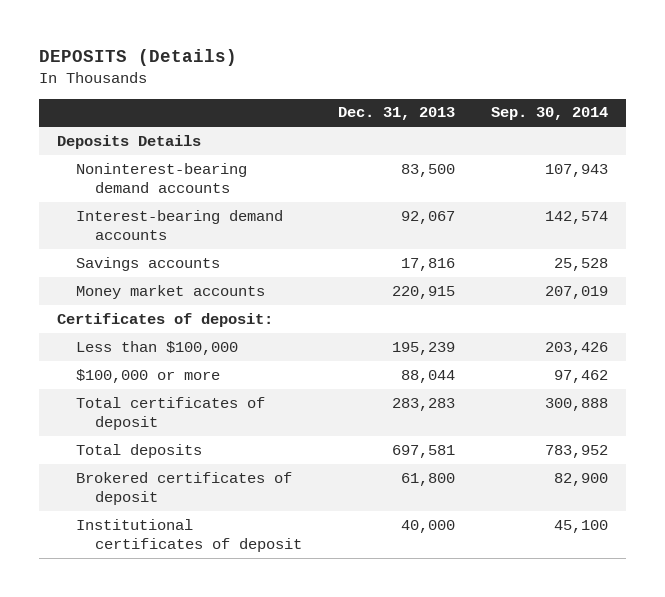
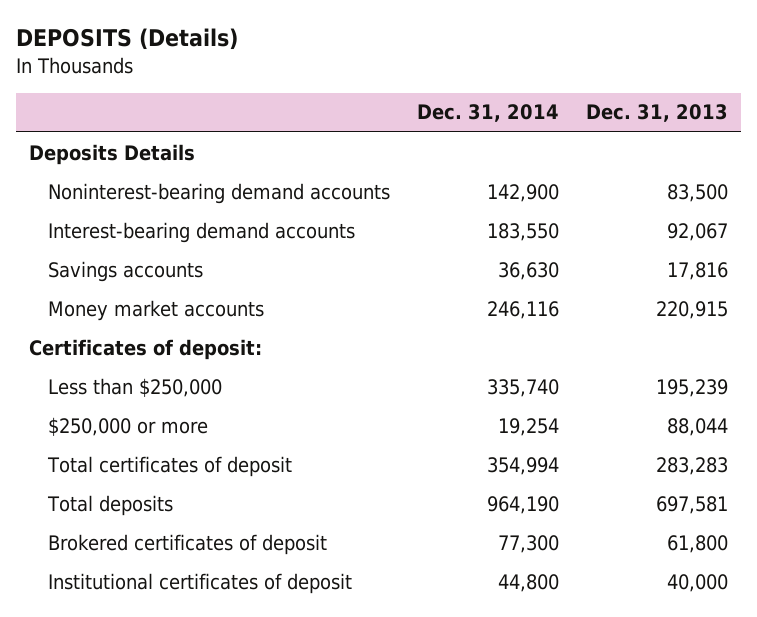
[491,107,609,121] Sep. 30, 2014 -> none
none -> [416,104,559,123] Dec. 31, 2014
[75,340,238,355] Less than $100,000 -> [47,377,222,397] Less than $250,000
[75,368,220,383] $100,000 or more -> [47,416,208,436] $250,000 or more

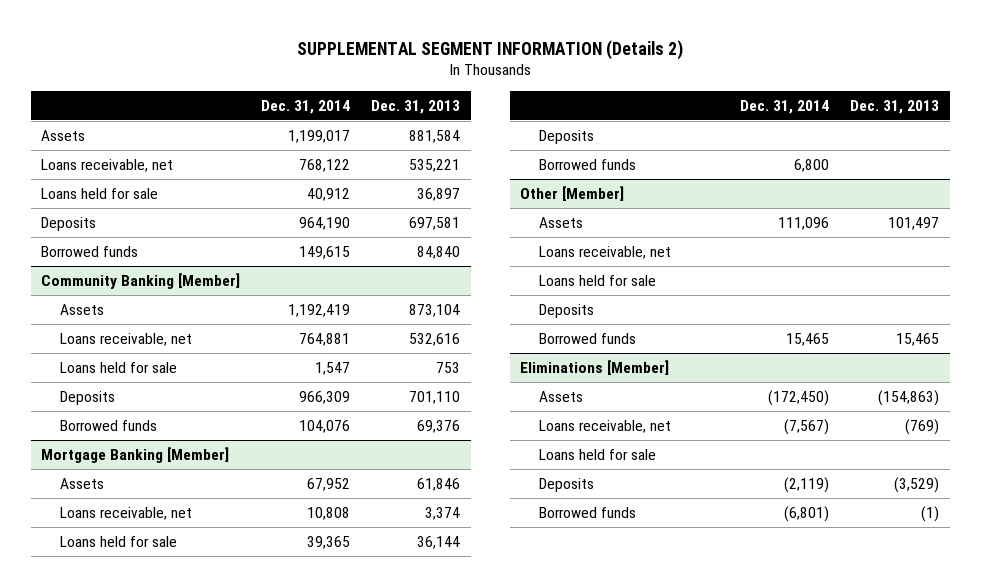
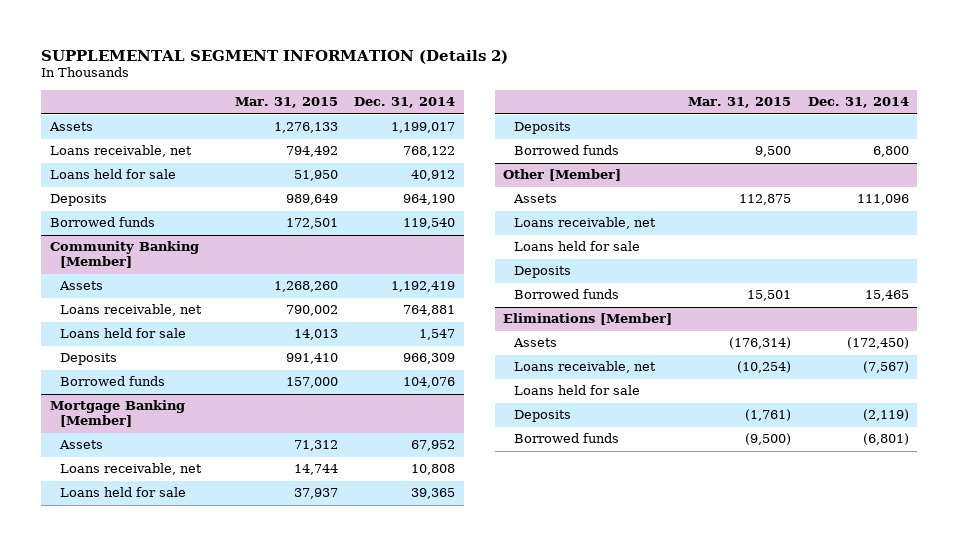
[371,99,461,114] Dec. 31, 2013 -> none
none -> [234,97,338,109] Mar. 31, 2015
[299,245,351,259] 149,615 -> [403,218,456,230] 119,540

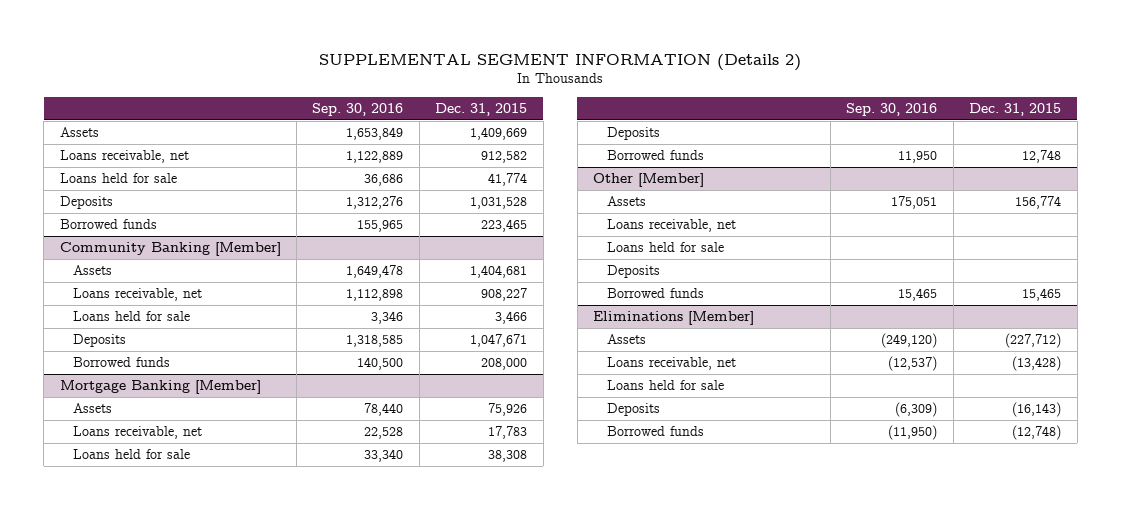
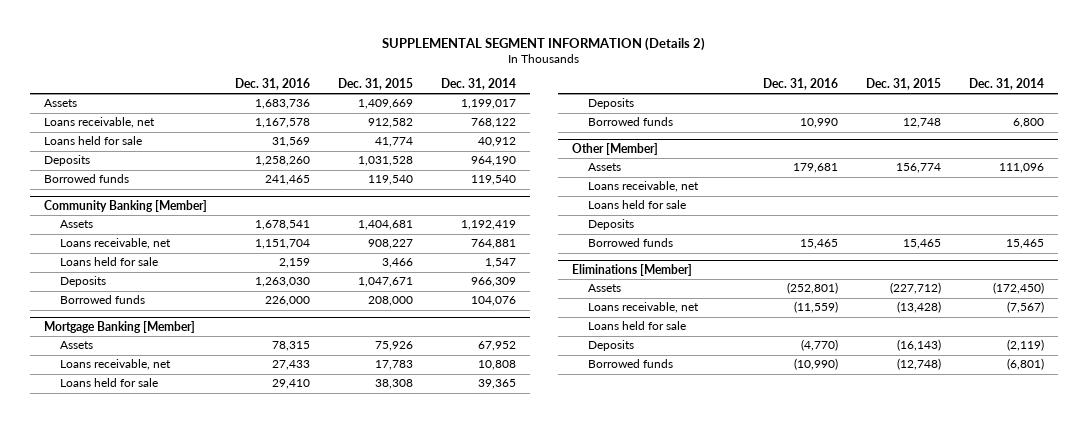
[312,102,404,116] Sep. 30, 2016 -> none
none -> [235,77,311,90] Dec. 31, 2016
none -> [440,77,516,90] Dec. 31, 2014
[481,219,528,233] 223,465 -> [368,175,414,186] 119,540

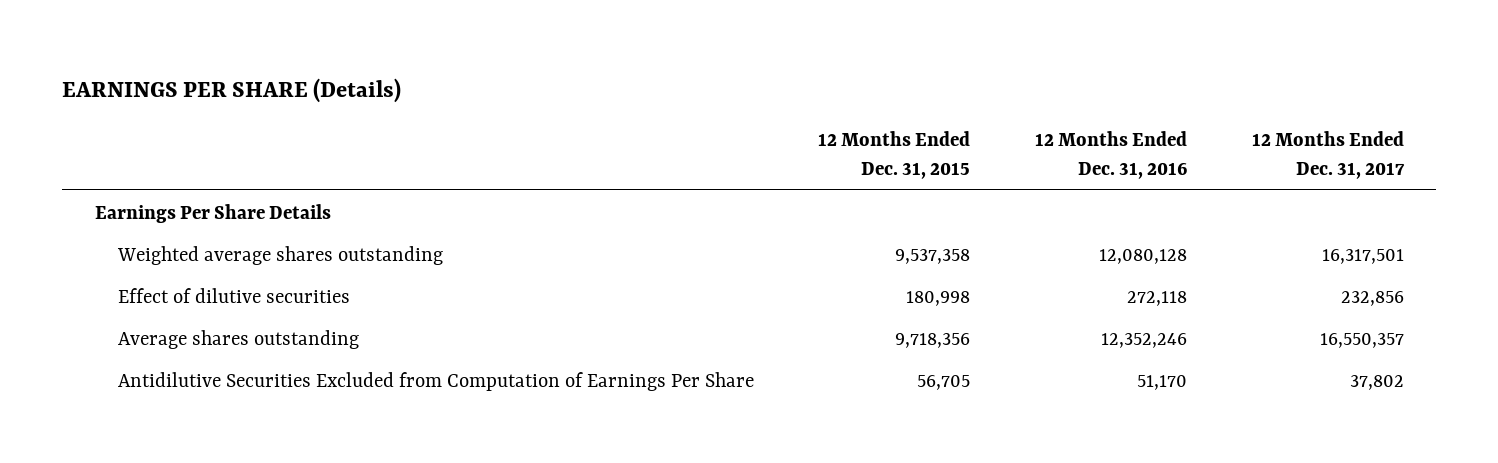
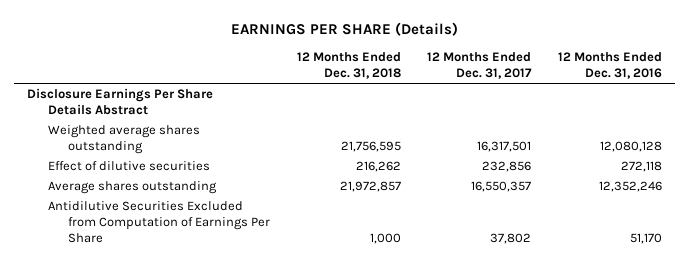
[818,131,971,179] 12 Months Ended Dec. 31, 2015 -> none
none -> [296,52,401,80] 12 Months Ended Dec. 31, 2018
[94,203,331,223] Earnings Per Share Details -> [27,88,214,115] Disclosure Earnings Per Share Details Abstract

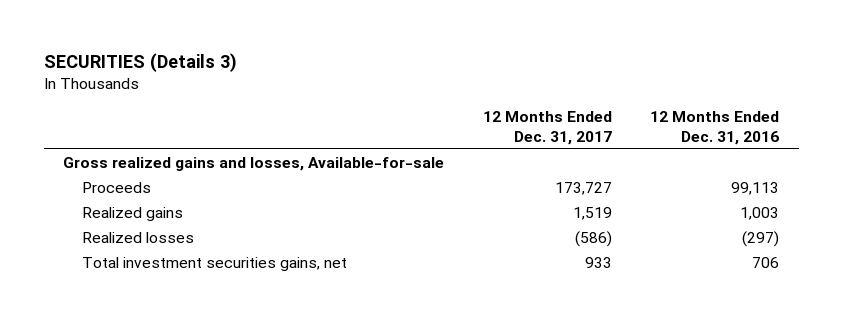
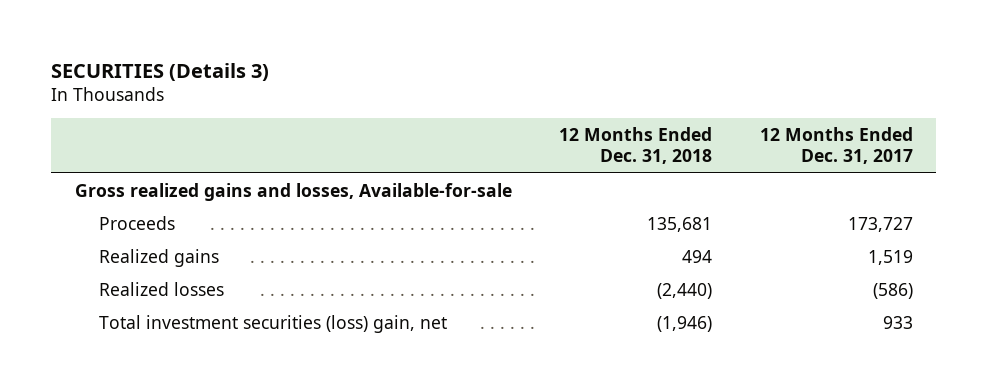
[650,110,780,146] 12 Months Ended Dec. 31, 2016 -> none
none -> [559,127,713,165] 12 Months Ended Dec. 31, 2018
[82,256,348,271] Total investment securities gains, net -> [99,314,448,333] Total investment securities (loss) gain, net

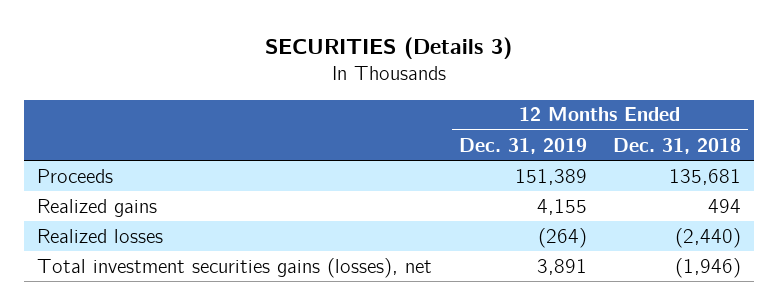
[759,127,913,165] 12 Months Ended Dec. 31, 2017 -> none
none -> [458,137,587,154] Dec. 31, 2019
[74,182,512,201] Gross realized gains and losses, Available-for-sale -> none
[99,314,448,333] Total investment securities (loss) gain, net -> [37,257,433,278] Total investment securities gains (losses), net

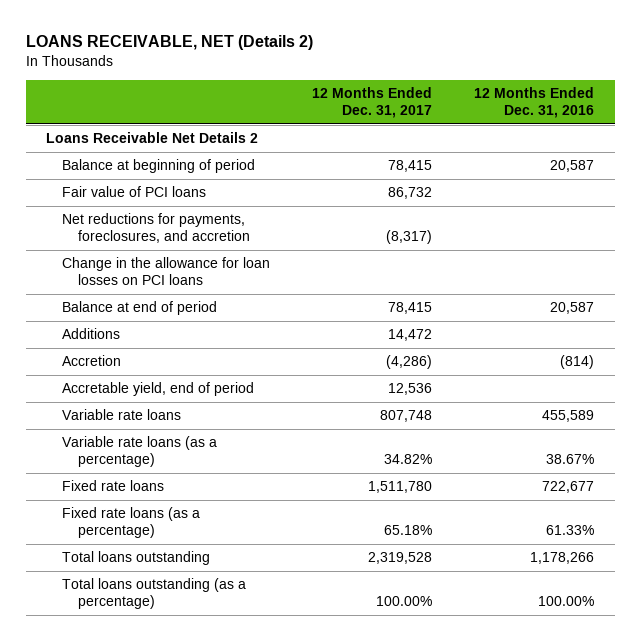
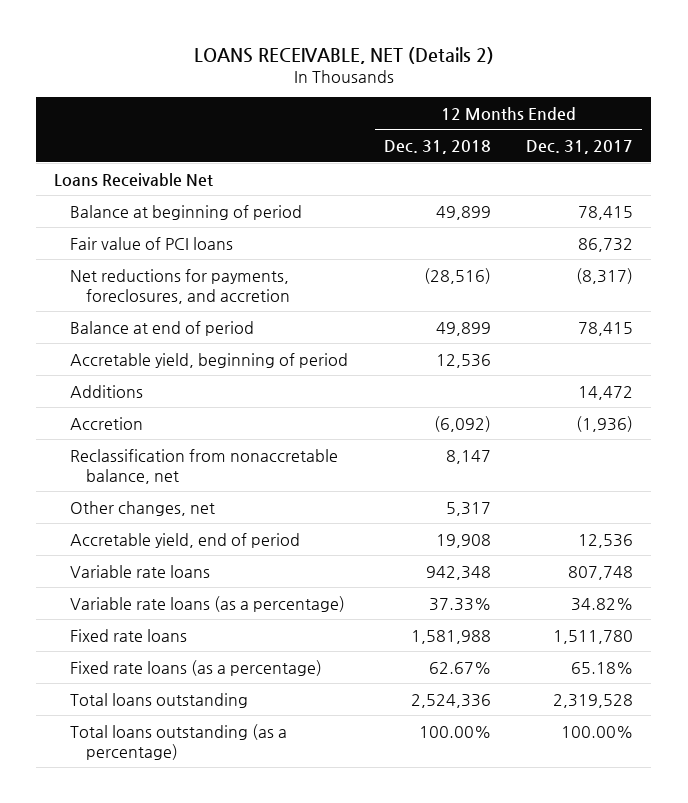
[473,87,594,119] 12 Months Ended Dec. 31, 2016 -> none
none -> [383,140,491,155] Dec. 31, 2018
[46,132,259,144] Loans Receivable Net Details 2 -> [54,172,214,187] Loans Receivable Net
[62,257,271,286] Change in the allowance for loan losses on PCI loans -> none
none -> [70,352,349,368] Accretable yield, beginning of period
[386,355,433,370] (4,286) -> [576,415,634,432] (1,936)
none -> [70,448,339,484] Reclassification from nonaccretable balance, net
none -> [70,500,216,516] Other changes, net

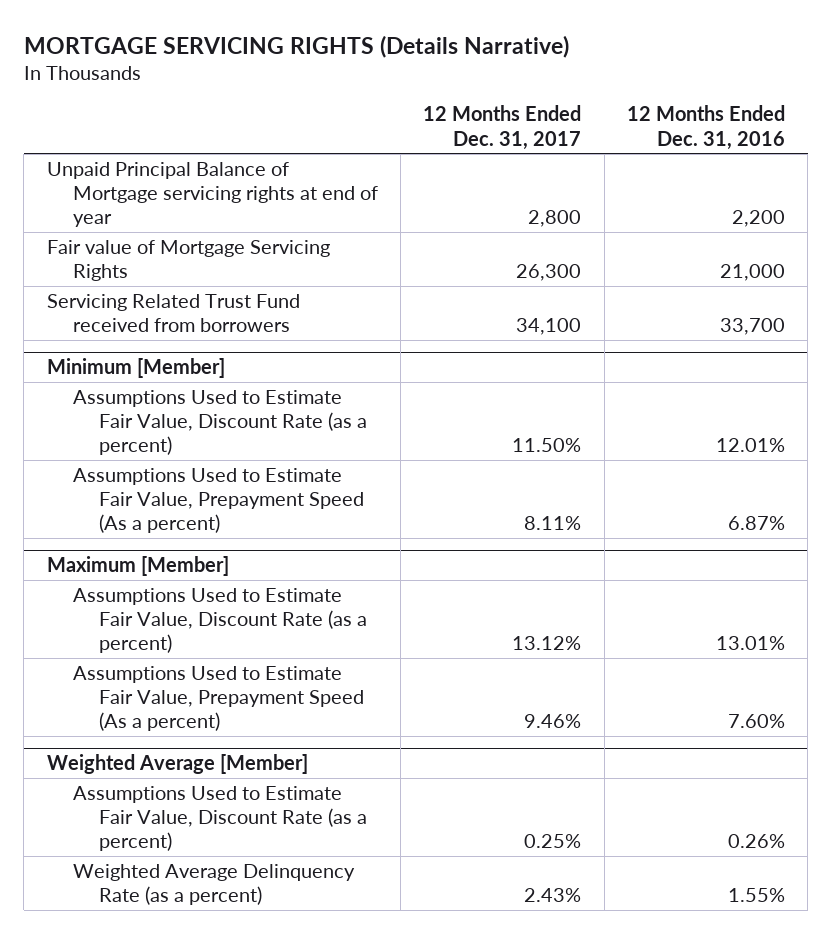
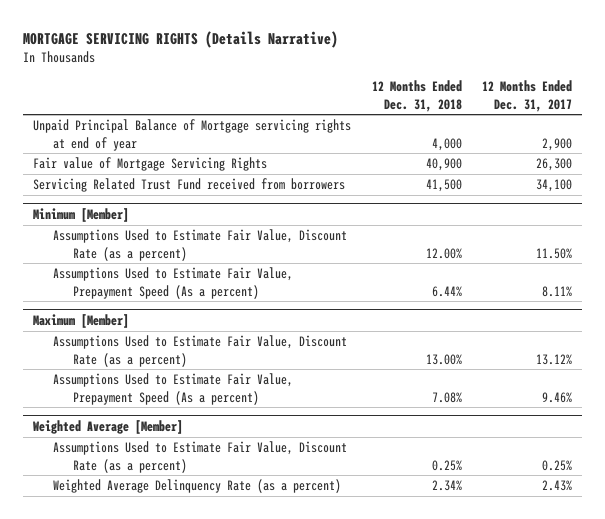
[626,105,785,150] 12 Months Ended Dec. 31, 2016 -> none
none -> [371,80,462,112] 12 Months Ended Dec. 31, 2018
[528,210,582,228] 2,800 -> [541,137,572,151] 2,900

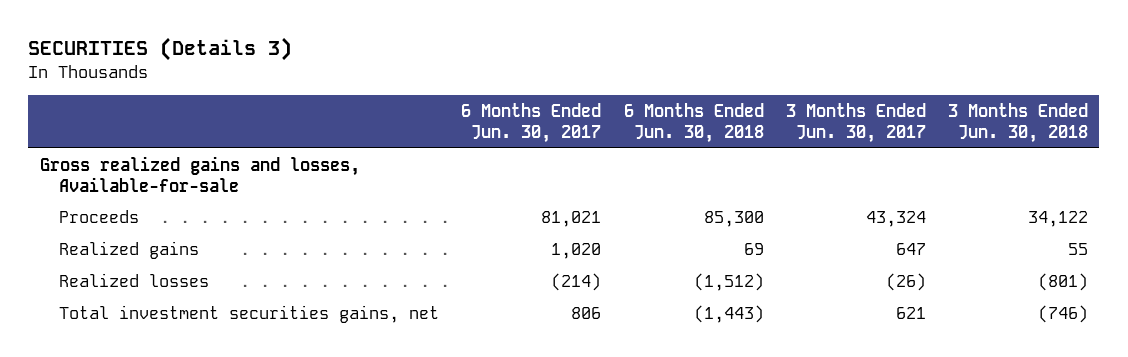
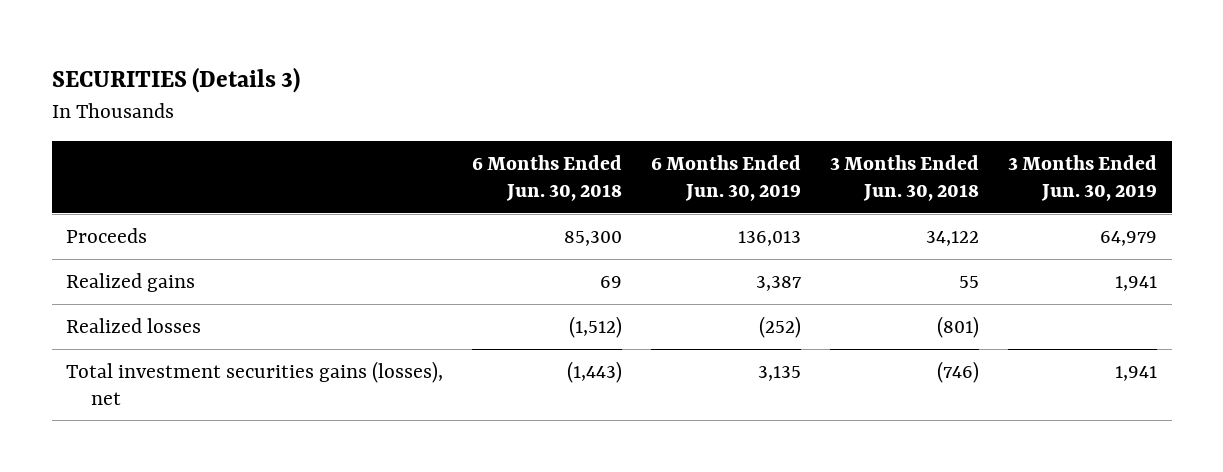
[461,103,602,143] 6 Months Ended Jun. 30, 2017 -> none
[785,103,926,143] 3 Months Ended Jun. 30, 2017 -> none
none -> [651,155,802,201] 6 Months Ended Jun. 30, 2019
none -> [1008,155,1158,201] 3 Months Ended Jun. 30, 2019
[39,155,360,192] Gross realized gains and losses, Available-for-sale -> none
[59,304,440,323] Total investment securities gains, net -> [66,360,444,405] Total investment securities gains (losses), net

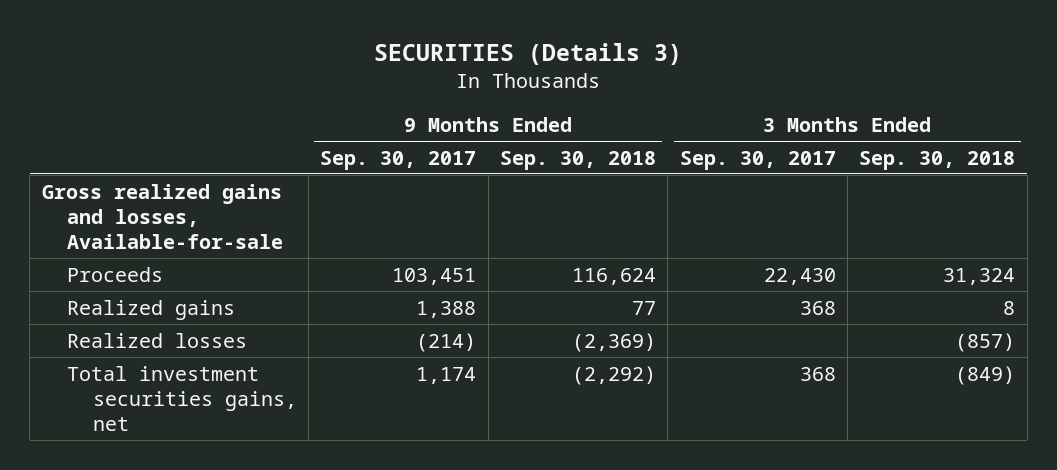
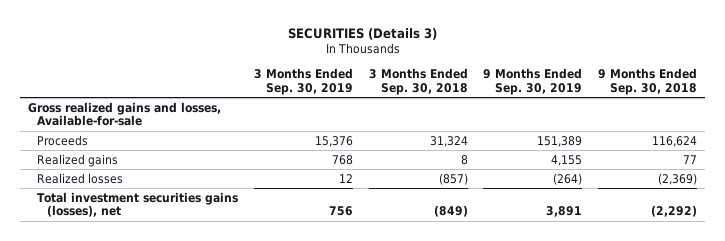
[320,150,477,170] Sep. 30, 2017 -> none
[679,150,836,170] Sep. 30, 2017 -> none
none -> [254,68,354,96] 3 Months Ended Sep. 30, 2019
none -> [483,68,583,96] 9 Months Ended Sep. 30, 2019
[67,365,297,431] Total investment securities gains, net -> [37,191,239,218] Total investment securities gains (losses), net

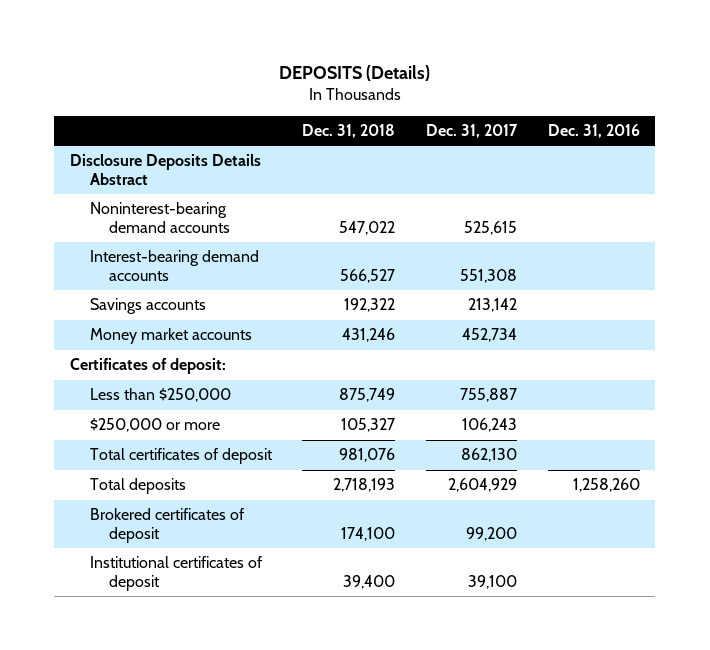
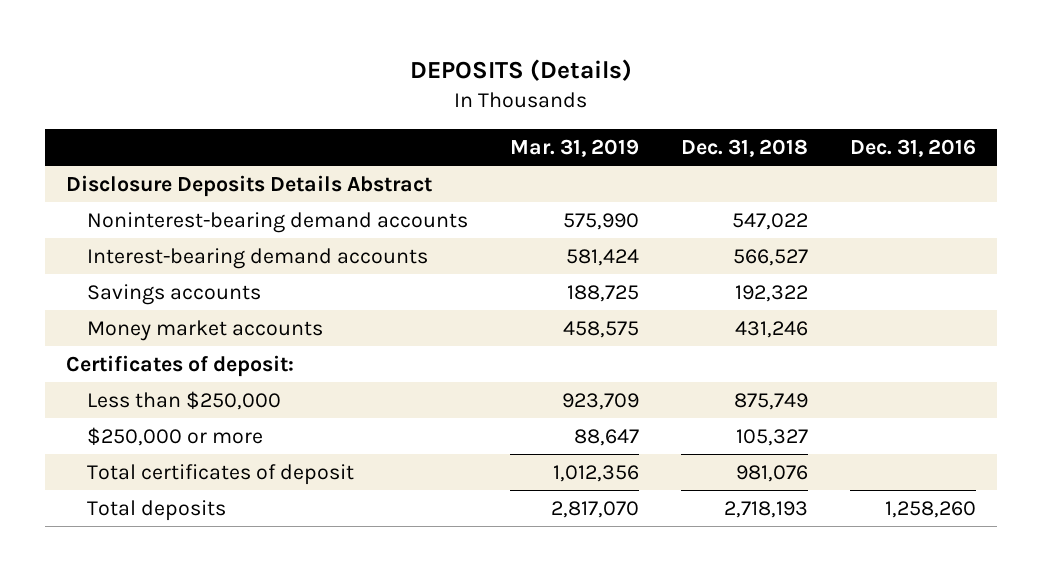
[426,124,519,139] Dec. 31, 2017 -> none
none -> [509,138,639,157] Mar. 31, 2019
[89,508,245,543] Brokered certificates of deposit -> none
[89,556,263,591] Institutional certificates of deposit -> none

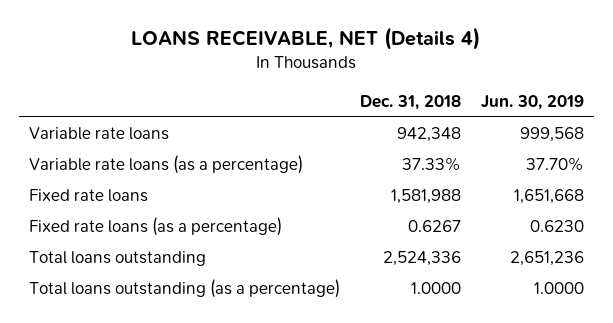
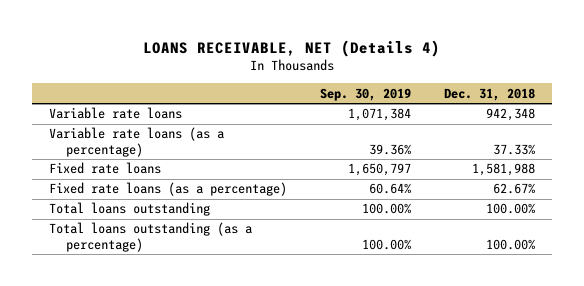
[480,94,584,110] Jun. 30, 2019 -> none
none -> [320,87,412,101] Sep. 30, 2019
[407,220,461,233] 0.6267 -> [493,183,536,195] 62.67%
[382,251,461,267] 2,524,336 -> [486,203,536,215] 100.00%
[410,282,461,295] 1.0000 -> [486,238,536,250] 100.00%

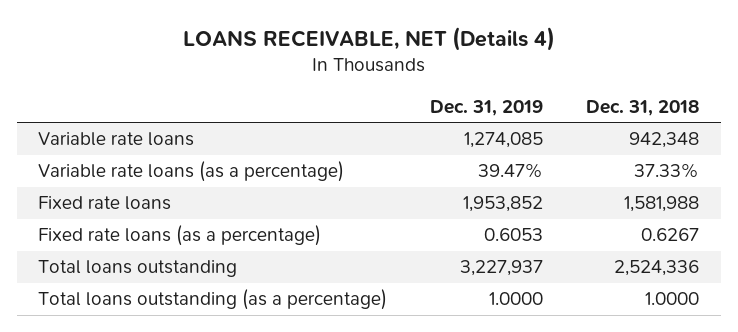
[320,87,412,101] Sep. 30, 2019 -> none
none -> [430,99,544,116] Dec. 31, 2019
[493,183,536,195] 62.67% -> [641,228,700,242] 0.6267
[486,203,536,215] 100.00% -> [614,260,700,277] 2,524,336
[486,238,536,250] 100.00% -> [645,292,700,306] 1.0000

